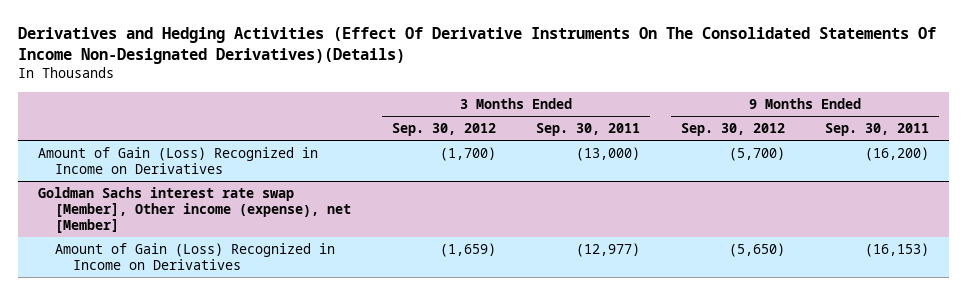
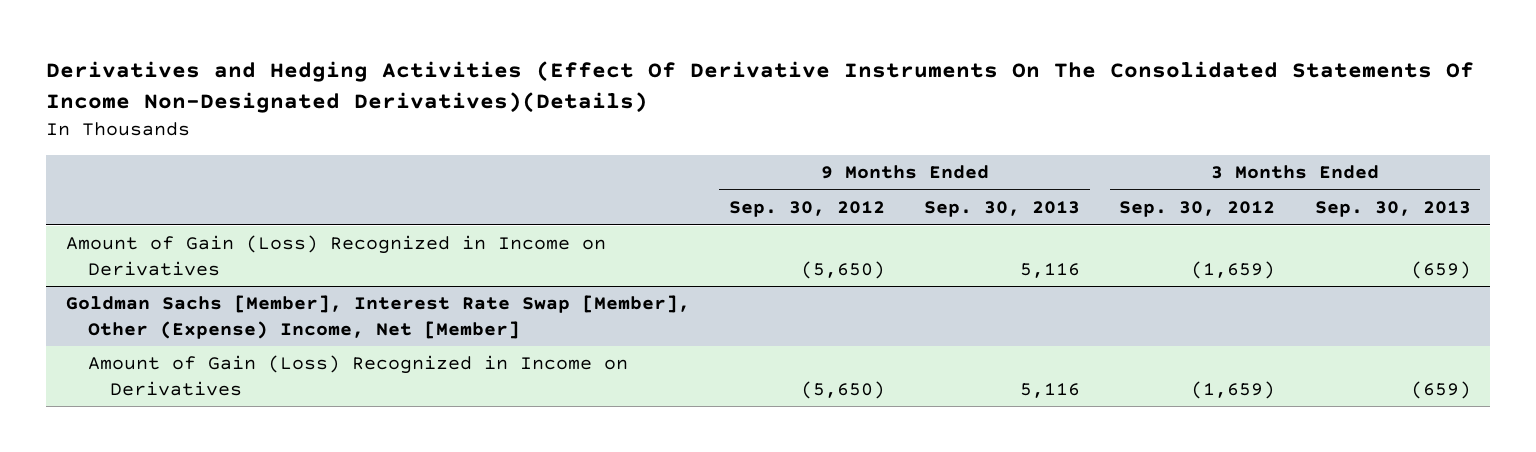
[536,123,641,137] Sep. 30, 2011 -> none
[825,123,930,137] Sep. 30, 2011 -> none
none -> [924,201,1081,218] Sep. 30, 2013
none -> [1314,201,1471,218] Sep. 30, 2013
[37,146,318,175] Amount of Gain (Loss) Recognized in Income on Derivatives -> none
[37,186,352,234] Goldman Sachs interest rate swap [Member], Other income (expense), net [Member] -> none
none -> [65,295,690,339] Goldman Sachs [Member], Interest Rate Swap [Member], Other (Expense) Income, Net [Member]
none -> [88,355,629,396] Amount of Gain (Loss) Recognized in Income on Derivatives

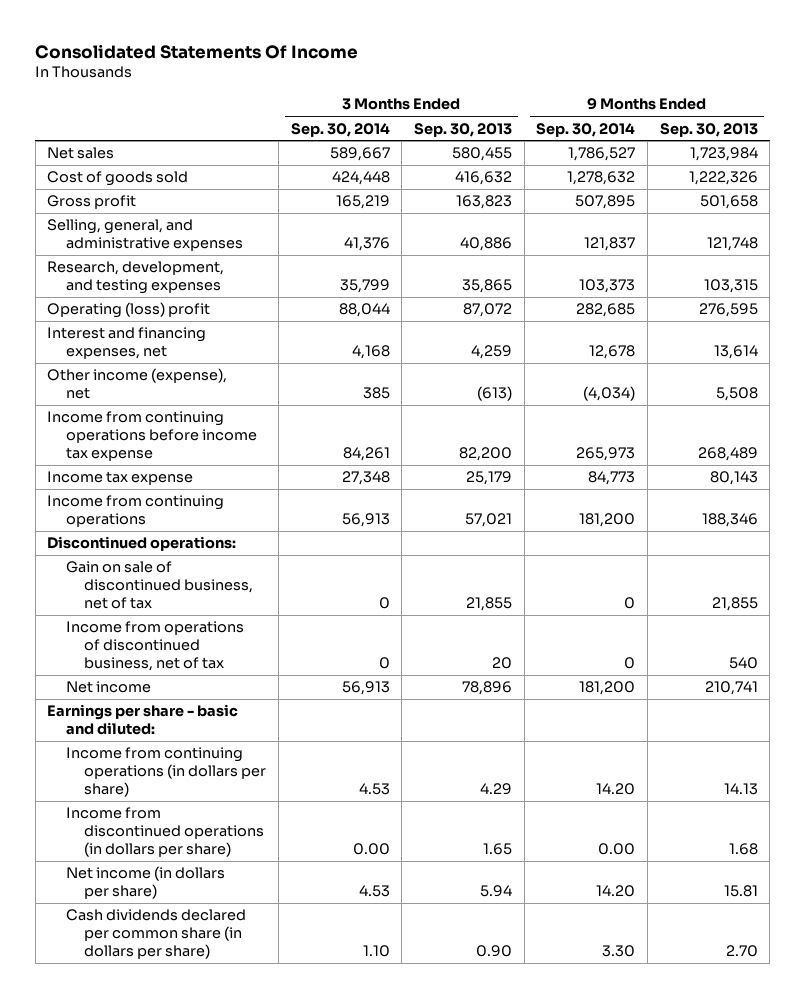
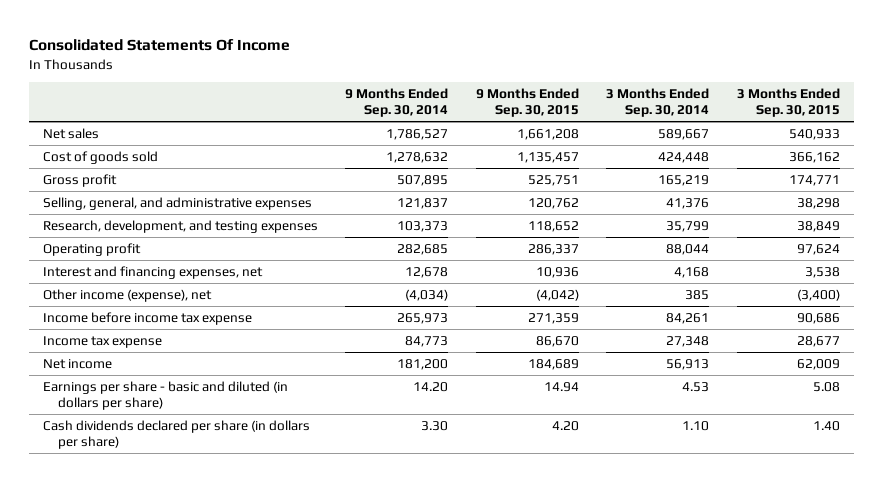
[414,122,513,137] Sep. 30, 2013 -> none
[659,122,758,137] Sep. 30, 2013 -> none
none -> [475,88,579,118] 9 Months Ended Sep. 30, 2015
none -> [736,88,840,118] 3 Months Ended Sep. 30, 2015
[47,302,211,319] Operating (loss) profit -> [43,243,142,257] Operating profit
[47,411,257,462] Income from continuing operations before income tax expense -> [43,312,253,326] Income before income tax expense
[47,495,225,528] Income from continuing operations -> none
[47,536,237,552] Discontinued operations: -> none
[65,561,254,610] Gain on sale of discontinued business, net of tax -> none
[65,621,244,672] Income from operations of discontinued business, net of tax -> none
[47,704,239,736] Earnings per share - basic and diluted: -> none
[65,747,267,798] Income from continuing operations (in dollars per share) -> none
[65,807,265,858] Income from discontinued operations (in dollars per share) -> none
[65,866,225,900] Net income (in dollars per share) -> [43,381,289,411] Earnings per share - basic and diluted (in dollars per share)
[65,909,246,960] Cash dividends declared per common share (in dollars per share) -> [43,420,311,450] Cash dividends declared per share (in dollars per share)

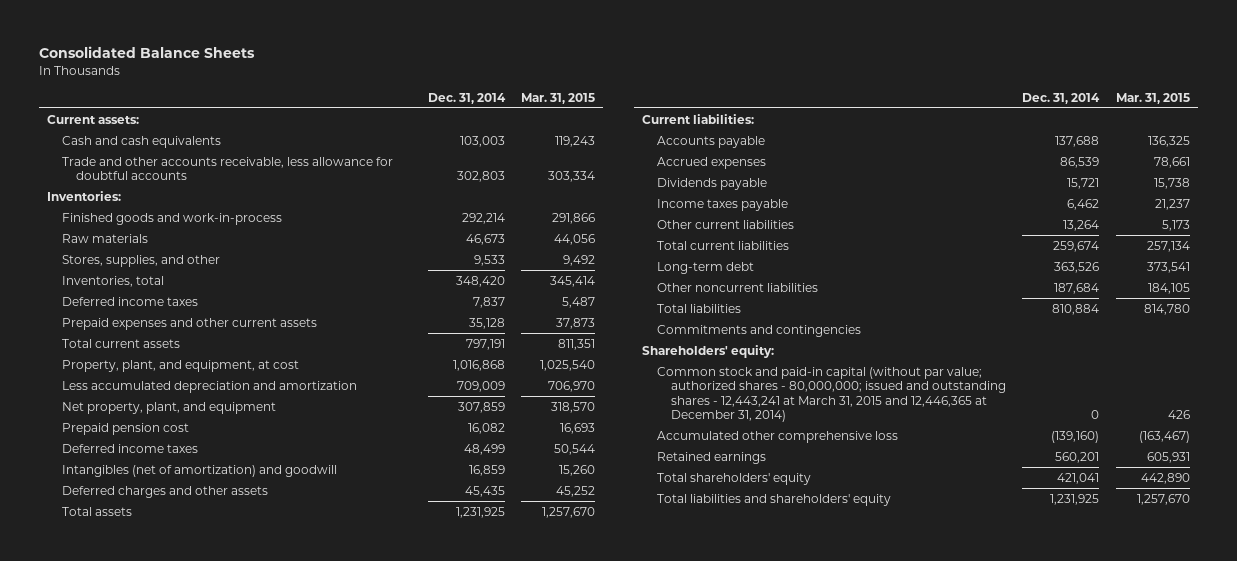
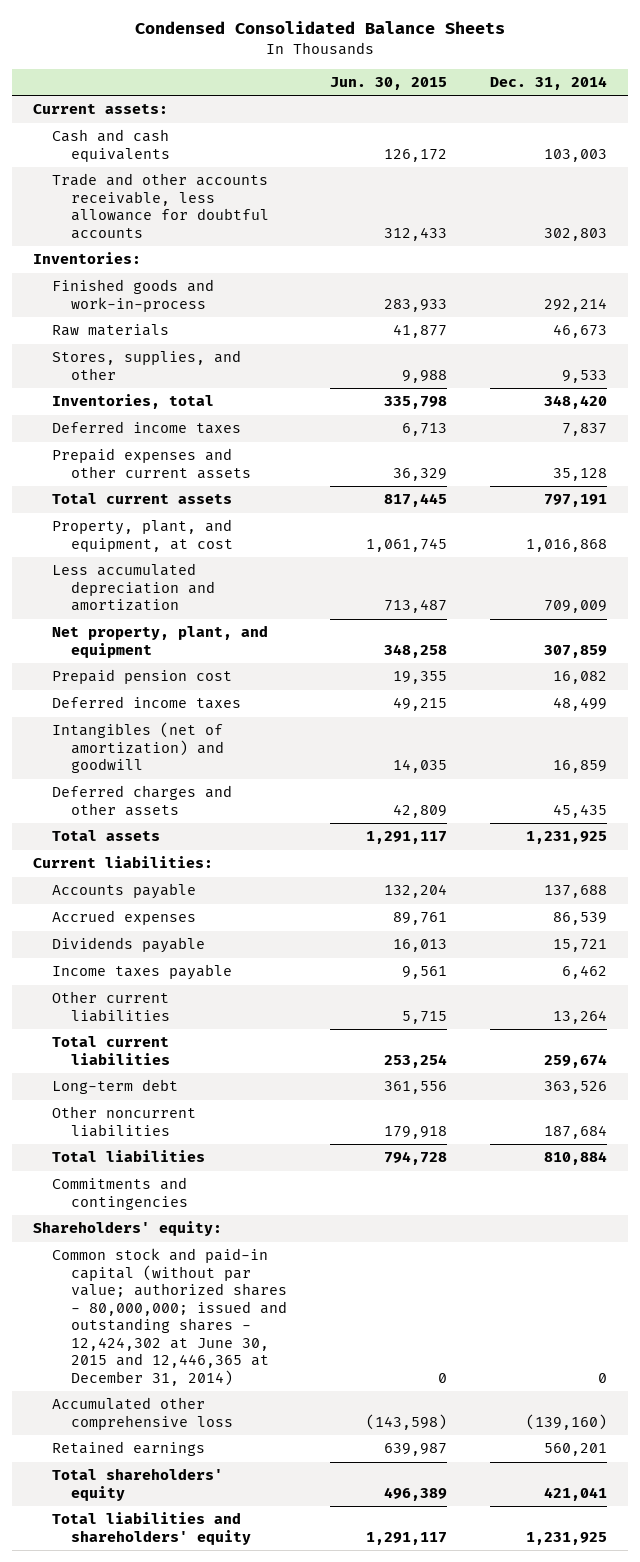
[39,46,256,59] Consolidated Balance Sheets -> [134,21,505,35] Condensed Consolidated Balance Sheets
[521,92,596,104] Mar. 31, 2015 -> none
none -> [329,76,447,90] Jun. 30, 2015
[656,366,1007,423] Common stock and paid-in capital (without par value; authorized shares - 80,000,000; issued and outstanding shares - 12,443,241 at March 31, 2015 and 12,446,365 at December 31, 2014) -> [52,1248,287,1386] Common stock and paid-in capital (without par value; authorized shares - 80,000,000; issued and outstanding shares - 12,424,302 at June 30, 2015 and 12,446,365 at December 31, 2014)

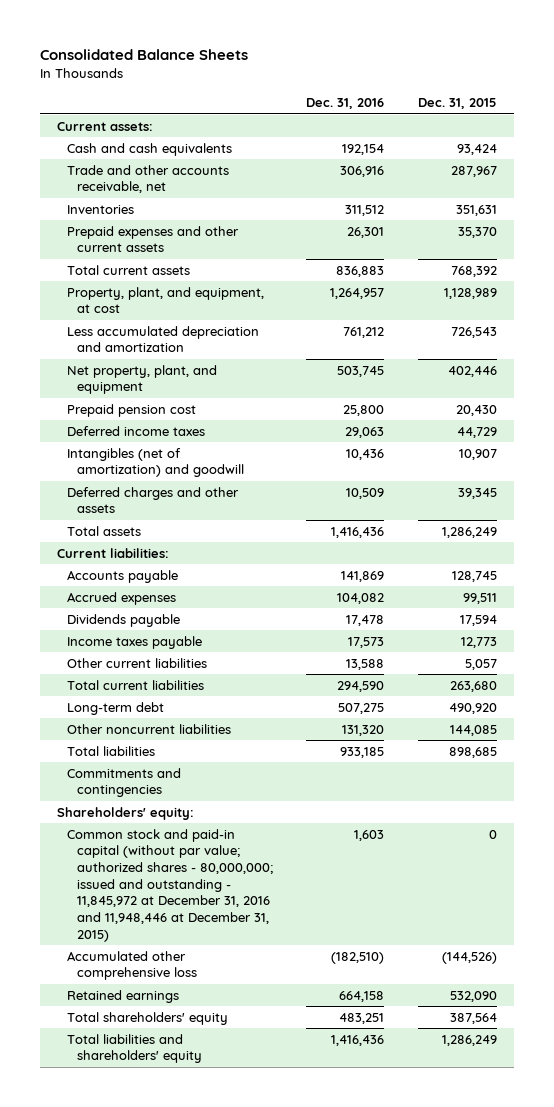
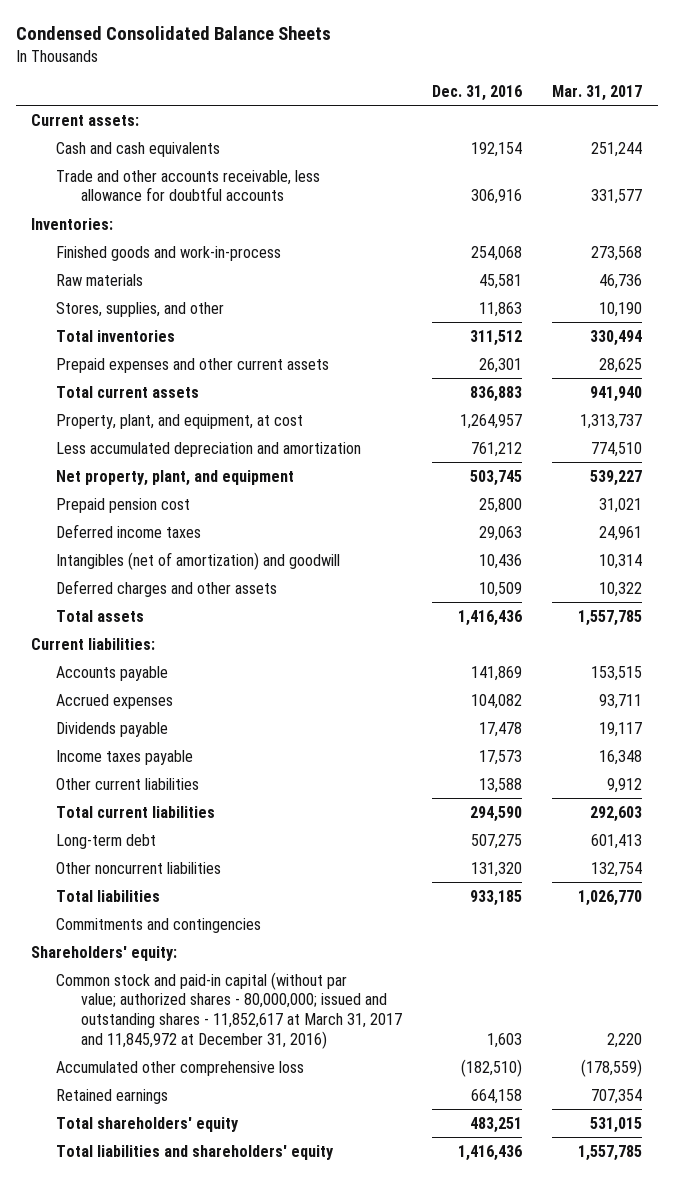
[39,49,248,61] Consolidated Balance Sheets -> [15,26,331,41] Condensed Consolidated Balance Sheets
[417,98,497,110] Dec. 31, 2015 -> none
none -> [552,85,643,102] Mar. 31, 2017
[66,164,229,194] Trade and other accounts receivable, net -> [55,169,320,202] Trade and other accounts receivable, less allowance for doubtful accounts
none -> [30,217,113,230] Inventories:
none -> [55,245,281,261] Finished goods and work-in-process
none -> [55,273,143,286] Raw materials
none -> [55,301,224,317] Stores, supplies, and other
[66,204,134,214] Inventories -> [55,329,175,342] Total inventories
[66,828,273,942] Common stock and paid-in capital (without par value; authorized shares - 80,000,000; issued and outstanding - 11,845,972 at December 31, 2016 and 11,948,446 at December 31, 2015) -> [55,971,402,1050] Common stock and paid-in capital (without par value; authorized shares - 80,000,000; issued and outstanding shares - 11,852,617 at March 31, 2017 and 11,845,972 at December 31, 2016)

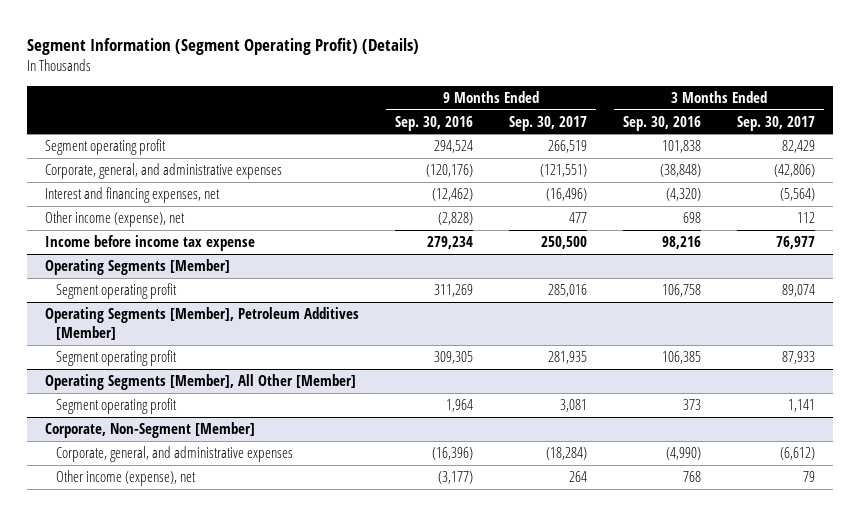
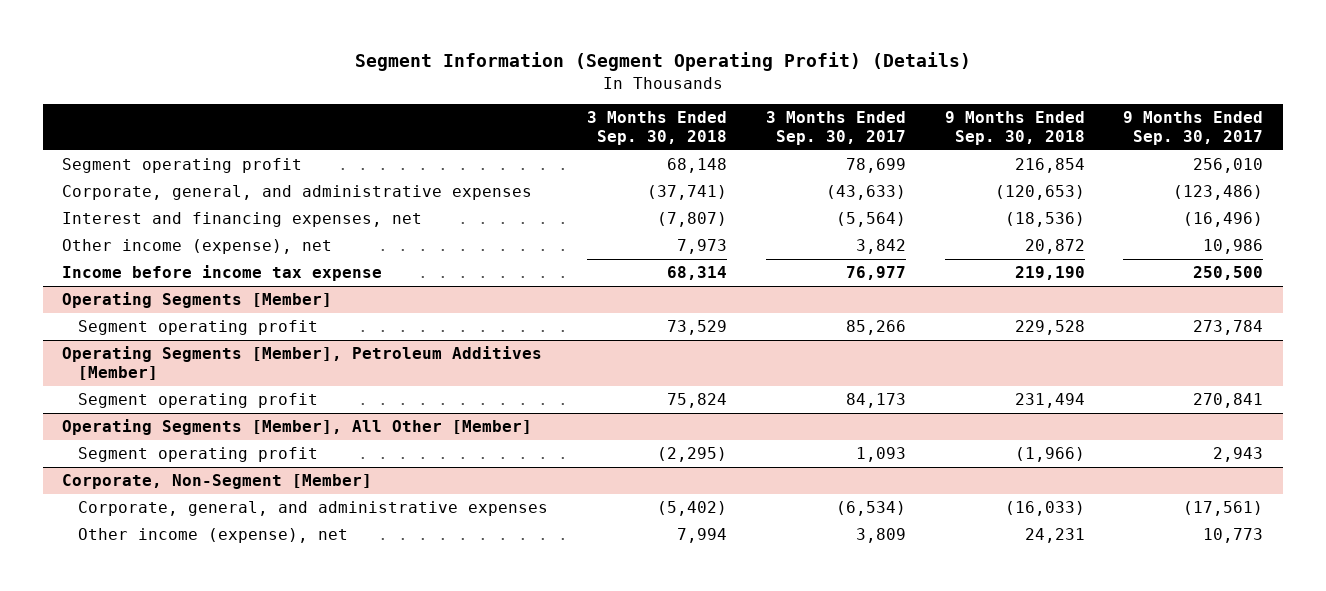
[395,115,474,131] Sep. 30, 2016 -> none
[623,115,702,131] Sep. 30, 2016 -> none
none -> [587,111,728,146] 3 Months Ended Sep. 30, 2018
none -> [944,111,1085,146] 9 Months Ended Sep. 30, 2018
[548,140,588,154] 266,519 -> [1193,157,1264,173] 256,010
[782,140,816,154] 82,429 -> [845,157,906,173] 78,699
[540,164,588,178] (121,551) -> [1173,184,1264,200] (123,486)
[774,164,816,178] (42,806) -> [825,184,906,200] (43,633)
[569,212,588,224] 477 -> [1203,238,1264,254] 10,986
[797,212,816,224] 112 -> [855,238,906,254] 3,842
[548,284,588,298] 285,016 -> [1193,319,1264,335] 273,784
[782,284,816,298] 89,074 -> [845,319,906,335] 85,266
[548,351,588,365] 281,935 -> [1193,392,1264,408] 270,841
[782,351,816,365] 87,933 -> [845,392,906,408] 84,173
[560,399,588,413] 3,081 -> [1213,446,1264,462] 2,943
[788,399,816,413] 1,141 -> [855,446,906,462] 1,093
[546,447,588,461] (18,284) -> [1183,500,1264,516] (17,561)
[780,447,816,461] (6,612) -> [835,500,906,516] (6,534)
[569,471,588,483] 264 -> [1203,527,1264,543] 10,773
[803,471,816,483] 79 -> [855,527,906,543] 3,809

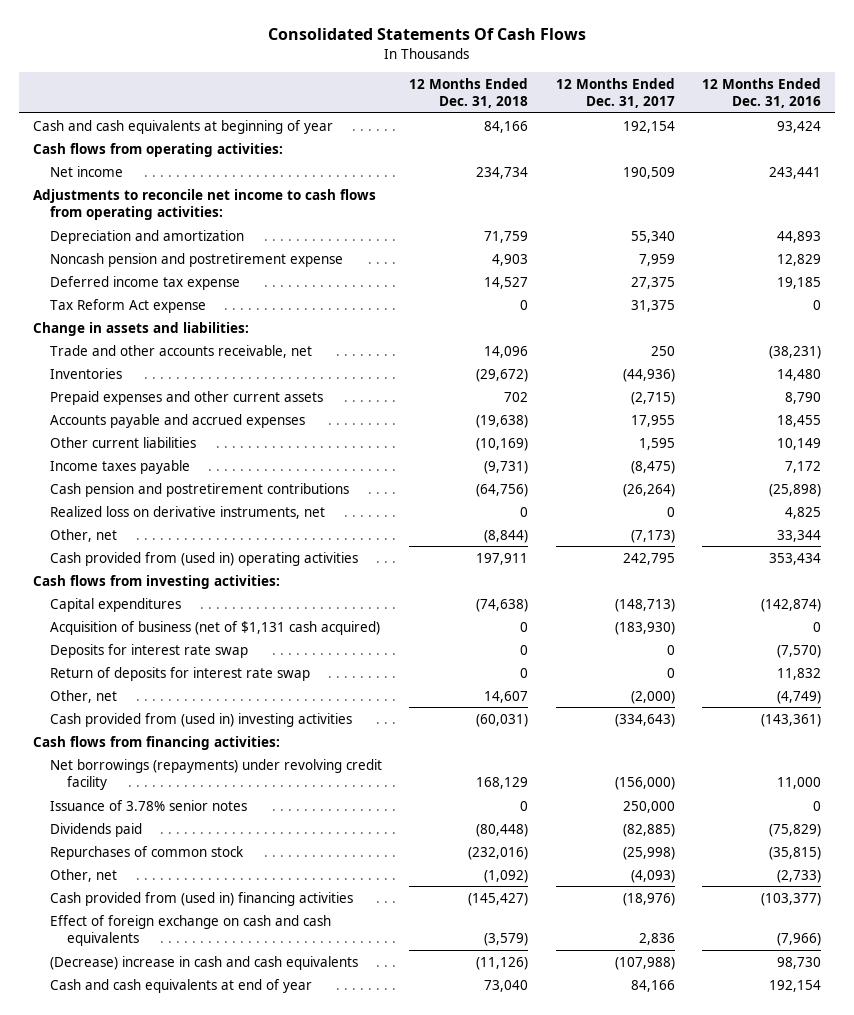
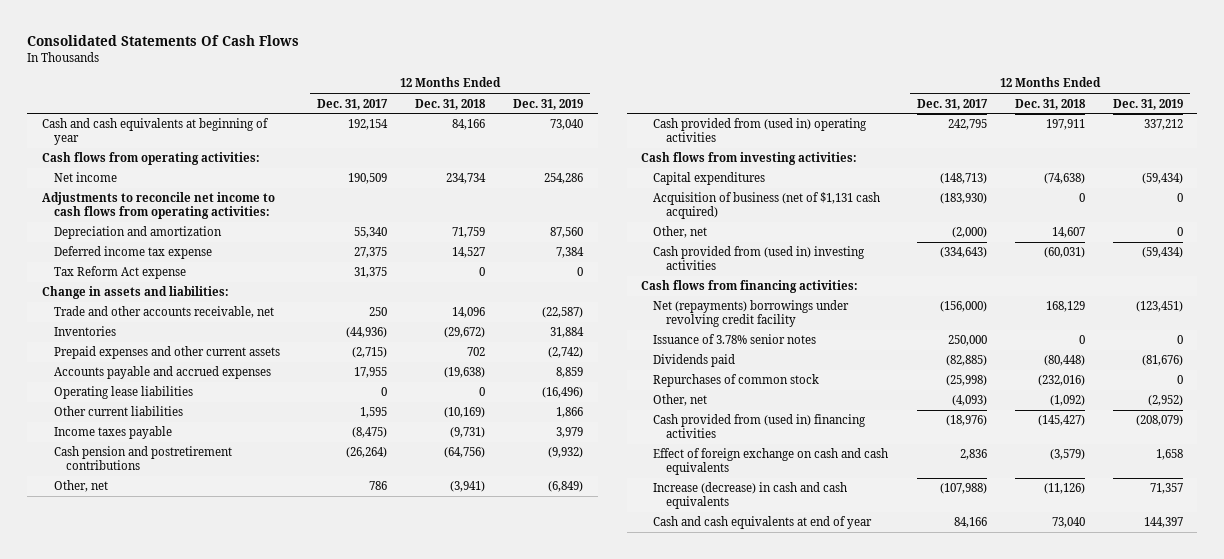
[702,77,822,109] 12 Months Ended Dec. 31, 2016 -> none
none -> [513,98,584,110] Dec. 31, 2019
[49,252,343,267] Noncash pension and postretirement expense -> none
none -> [53,386,193,400] Operating lease liabilities
[49,505,325,519] Realized loss on derivative instruments, net -> none
[484,529,529,543] (8,844) -> [450,481,486,493] (3,941)
[630,529,675,543] (7,173) -> [369,481,388,491] 786
[49,643,248,658] Deposits for interest rate swap -> none
[49,666,310,681] Return of deposits for interest rate swap -> none
[49,758,382,790] Net borrowings (repayments) under revolving credit facility -> [653,300,850,327] Net (repayments) borrowings under revolving credit facility
[49,955,358,970] (Decrease) increase in cash and cash equivalents -> [653,482,848,509] Increase (decrease) in cash and cash equivalents

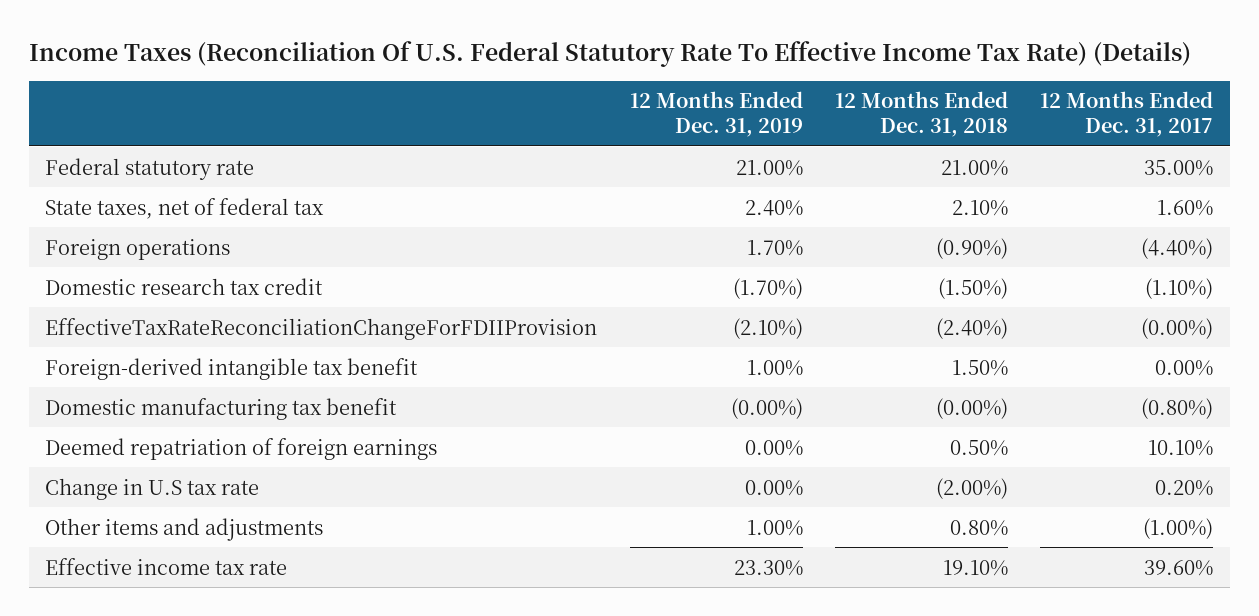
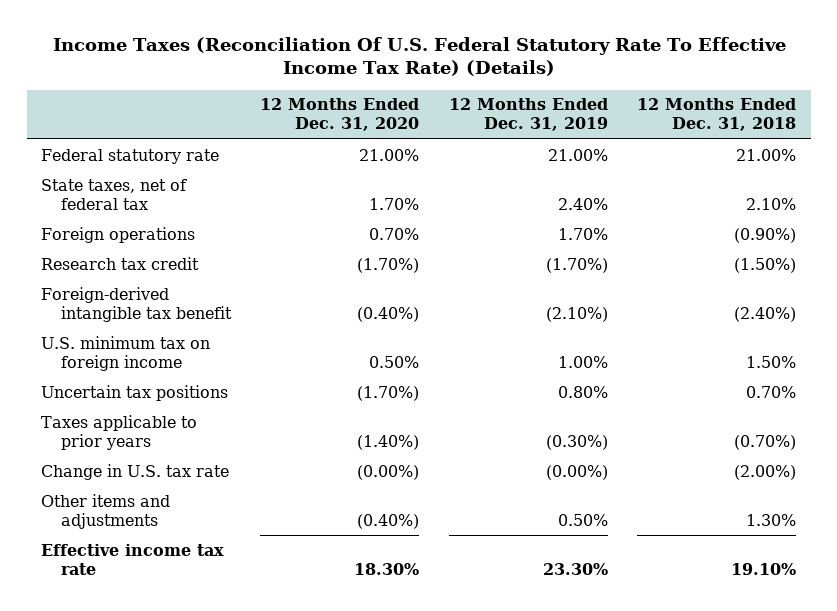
[1040,91,1214,137] 12 Months Ended Dec. 31, 2017 -> none
none -> [260,98,420,132] 12 Months Ended Dec. 31, 2020
[45,397,398,420] Domestic manufacturing tax benefit -> none
[45,437,438,460] Deemed repatriation of foreign earnings -> none
[45,277,324,295] Domestic research tax credit -> [41,256,200,270] Research tax credit
[45,317,598,340] EffectiveTaxRateReconciliationChangeForFDIIProvision -> [41,286,232,322] Foreign-derived intangible tax benefit
[45,357,419,380] Foreign-derived intangible tax benefit -> [41,335,211,371] U.S. minimum tax on foreign income
none -> [41,384,229,401] Uncertain tax positions
none -> [41,414,198,450] Taxes applicable to prior years
[45,477,260,500] Change in U.S tax rate -> [41,463,230,480] Change in U.S. tax rate
[744,479,803,496] 0.00% -> [545,464,608,480] (0.00%)
[746,519,803,536] 1.00% -> [557,513,608,526] 0.50%
[950,519,1009,536] 0.80% -> [745,513,796,526] 1.30%

